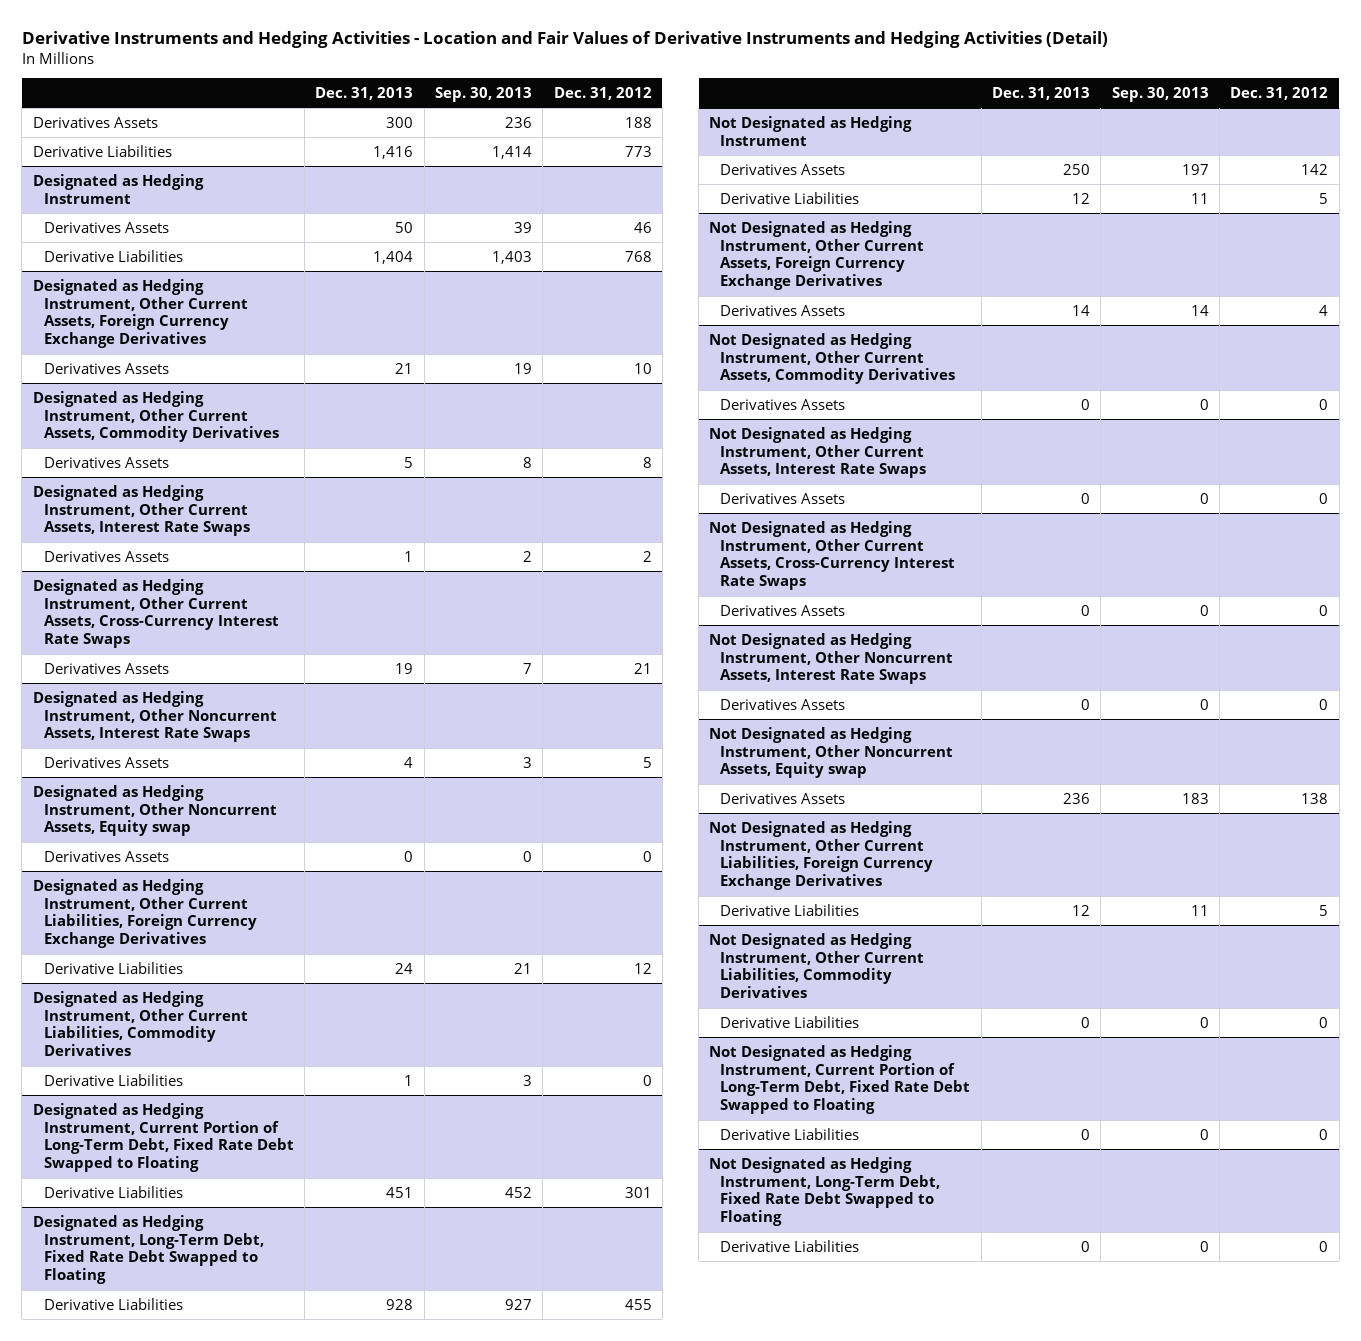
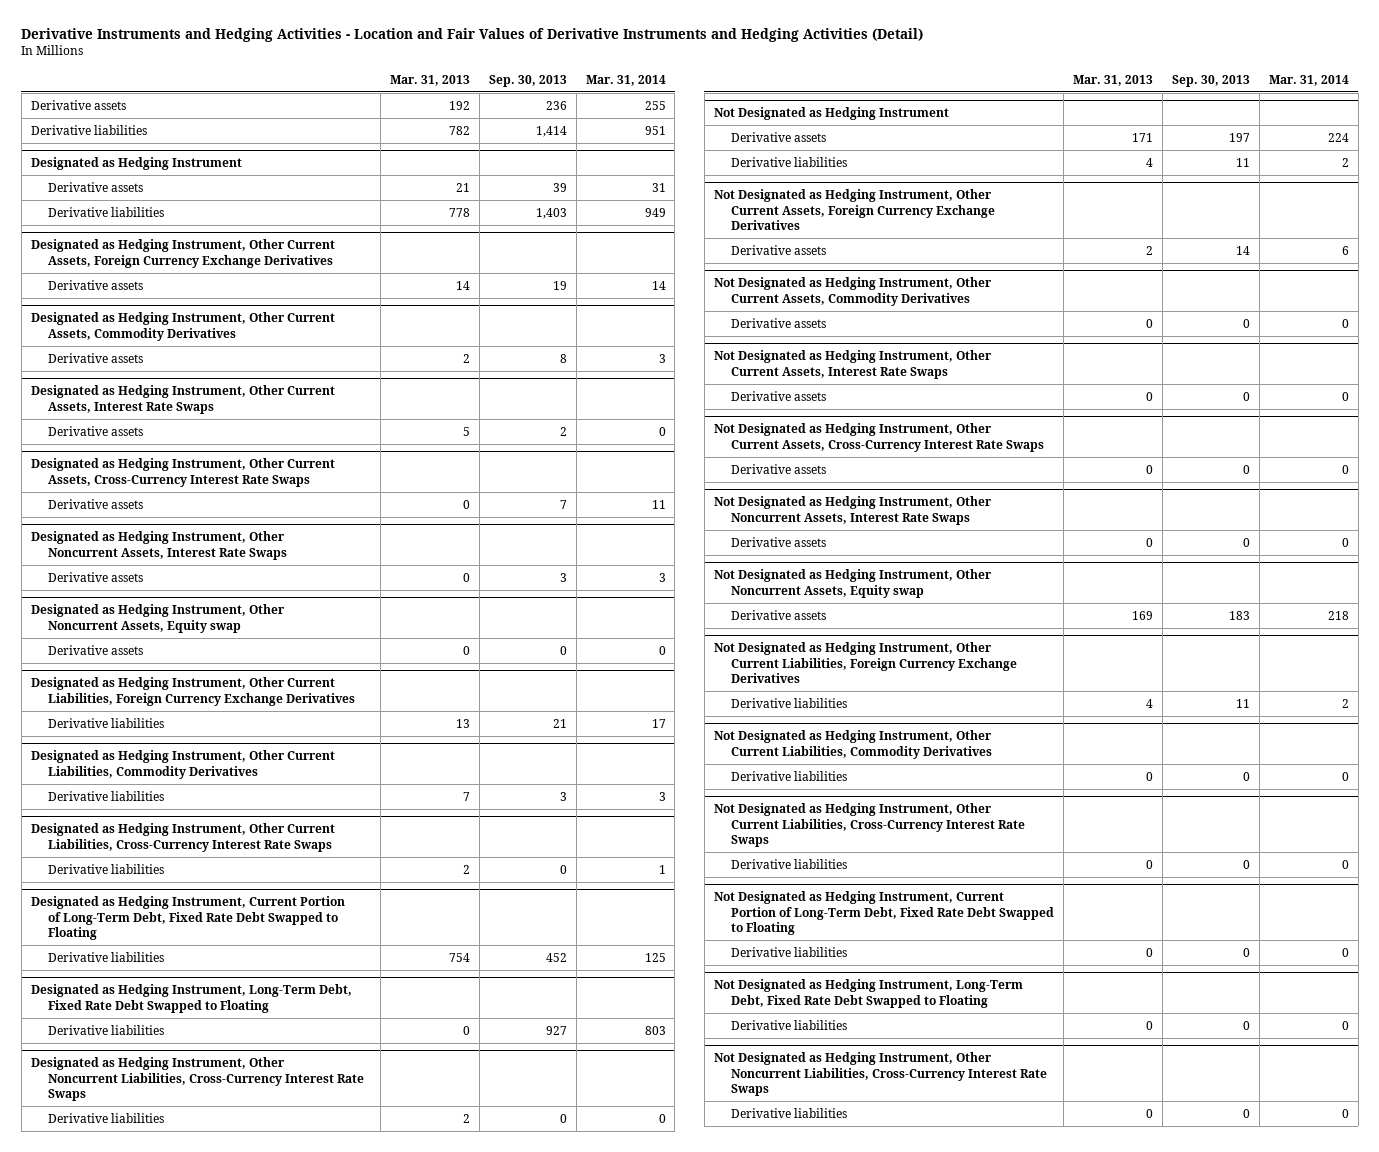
[315,86,414,100] Dec. 31, 2013 -> none
[553,86,652,100] Dec. 31, 2012 -> none
none -> [389,74,470,86] Mar. 31, 2013
none -> [585,74,666,86] Mar. 31, 2014
[32,116,158,128] Derivatives Assets -> [30,99,126,110] Derivative assets
[32,144,172,157] Derivative Liabilities -> [30,124,147,135] Derivative liabilities
[43,221,169,233] Derivatives Assets -> [47,181,143,192] Derivative assets
[43,249,183,262] Derivative Liabilities -> [47,206,164,217] Derivative liabilities
[43,362,169,374] Derivatives Assets -> [47,279,143,290] Derivative assets
[43,456,169,468] Derivatives Assets -> [47,352,143,363] Derivative assets
[43,550,169,562] Derivatives Assets -> [47,425,143,436] Derivative assets
[43,662,169,674] Derivatives Assets -> [47,498,143,509] Derivative assets
[43,756,169,768] Derivatives Assets -> [47,571,143,582] Derivative assets
[43,850,169,862] Derivatives Assets -> [47,644,143,655] Derivative assets
[43,961,183,974] Derivative Liabilities -> [47,717,164,728] Derivative liabilities
[43,1073,183,1086] Derivative Liabilities -> [47,790,164,801] Derivative liabilities
none -> [30,823,335,852] Designated as Hedging Instrument, Other Current Liabilities, Cross-Currency Interest Rate Swaps
none -> [47,863,164,874] Derivative liabilities
[43,1185,183,1198] Derivative Liabilities -> [47,951,164,962] Derivative liabilities
[43,1297,183,1310] Derivative Liabilities -> [47,1024,164,1035] Derivative liabilities
none -> [30,1057,364,1101] Designated as Hedging Instrument, Other Noncurrent Liabilities, Cross-Currency Interest Rate Swaps
none -> [47,1112,164,1123] Derivative liabilities
[720,163,846,175] Derivatives Assets -> [731,131,827,142] Derivative assets
[720,191,860,204] Derivative Liabilities -> [731,156,848,167] Derivative liabilities
[720,304,846,316] Derivatives Assets -> [731,244,827,255] Derivative assets
[720,398,846,410] Derivatives Assets -> [731,317,827,328] Derivative assets
[720,492,846,504] Derivatives Assets -> [731,390,827,401] Derivative assets
[720,604,846,616] Derivatives Assets -> [731,463,827,474] Derivative assets
[720,698,846,710] Derivatives Assets -> [731,536,827,547] Derivative assets
[720,792,846,804] Derivatives Assets -> [731,609,827,620] Derivative assets
[720,903,860,916] Derivative Liabilities -> [731,697,848,708] Derivative liabilities
[720,1015,860,1028] Derivative Liabilities -> [731,770,848,781] Derivative liabilities
none -> [713,803,1026,847] Not Designated as Hedging Instrument, Other Current Liabilities, Cross-Currency Interest Rate Swaps
none -> [731,858,848,869] Derivative liabilities
[720,1127,860,1140] Derivative Liabilities -> [731,946,848,957] Derivative liabilities
[720,1239,860,1252] Derivative Liabilities -> [731,1019,848,1030] Derivative liabilities
none -> [713,1052,1048,1096] Not Designated as Hedging Instrument, Other Noncurrent Liabilities, Cross-Currency Interest Rate Swaps
none -> [731,1107,848,1118] Derivative liabilities

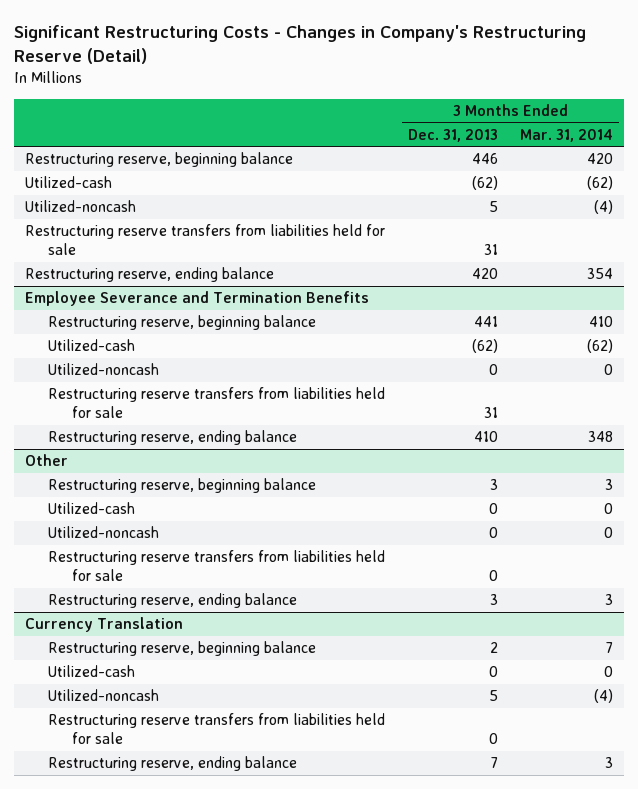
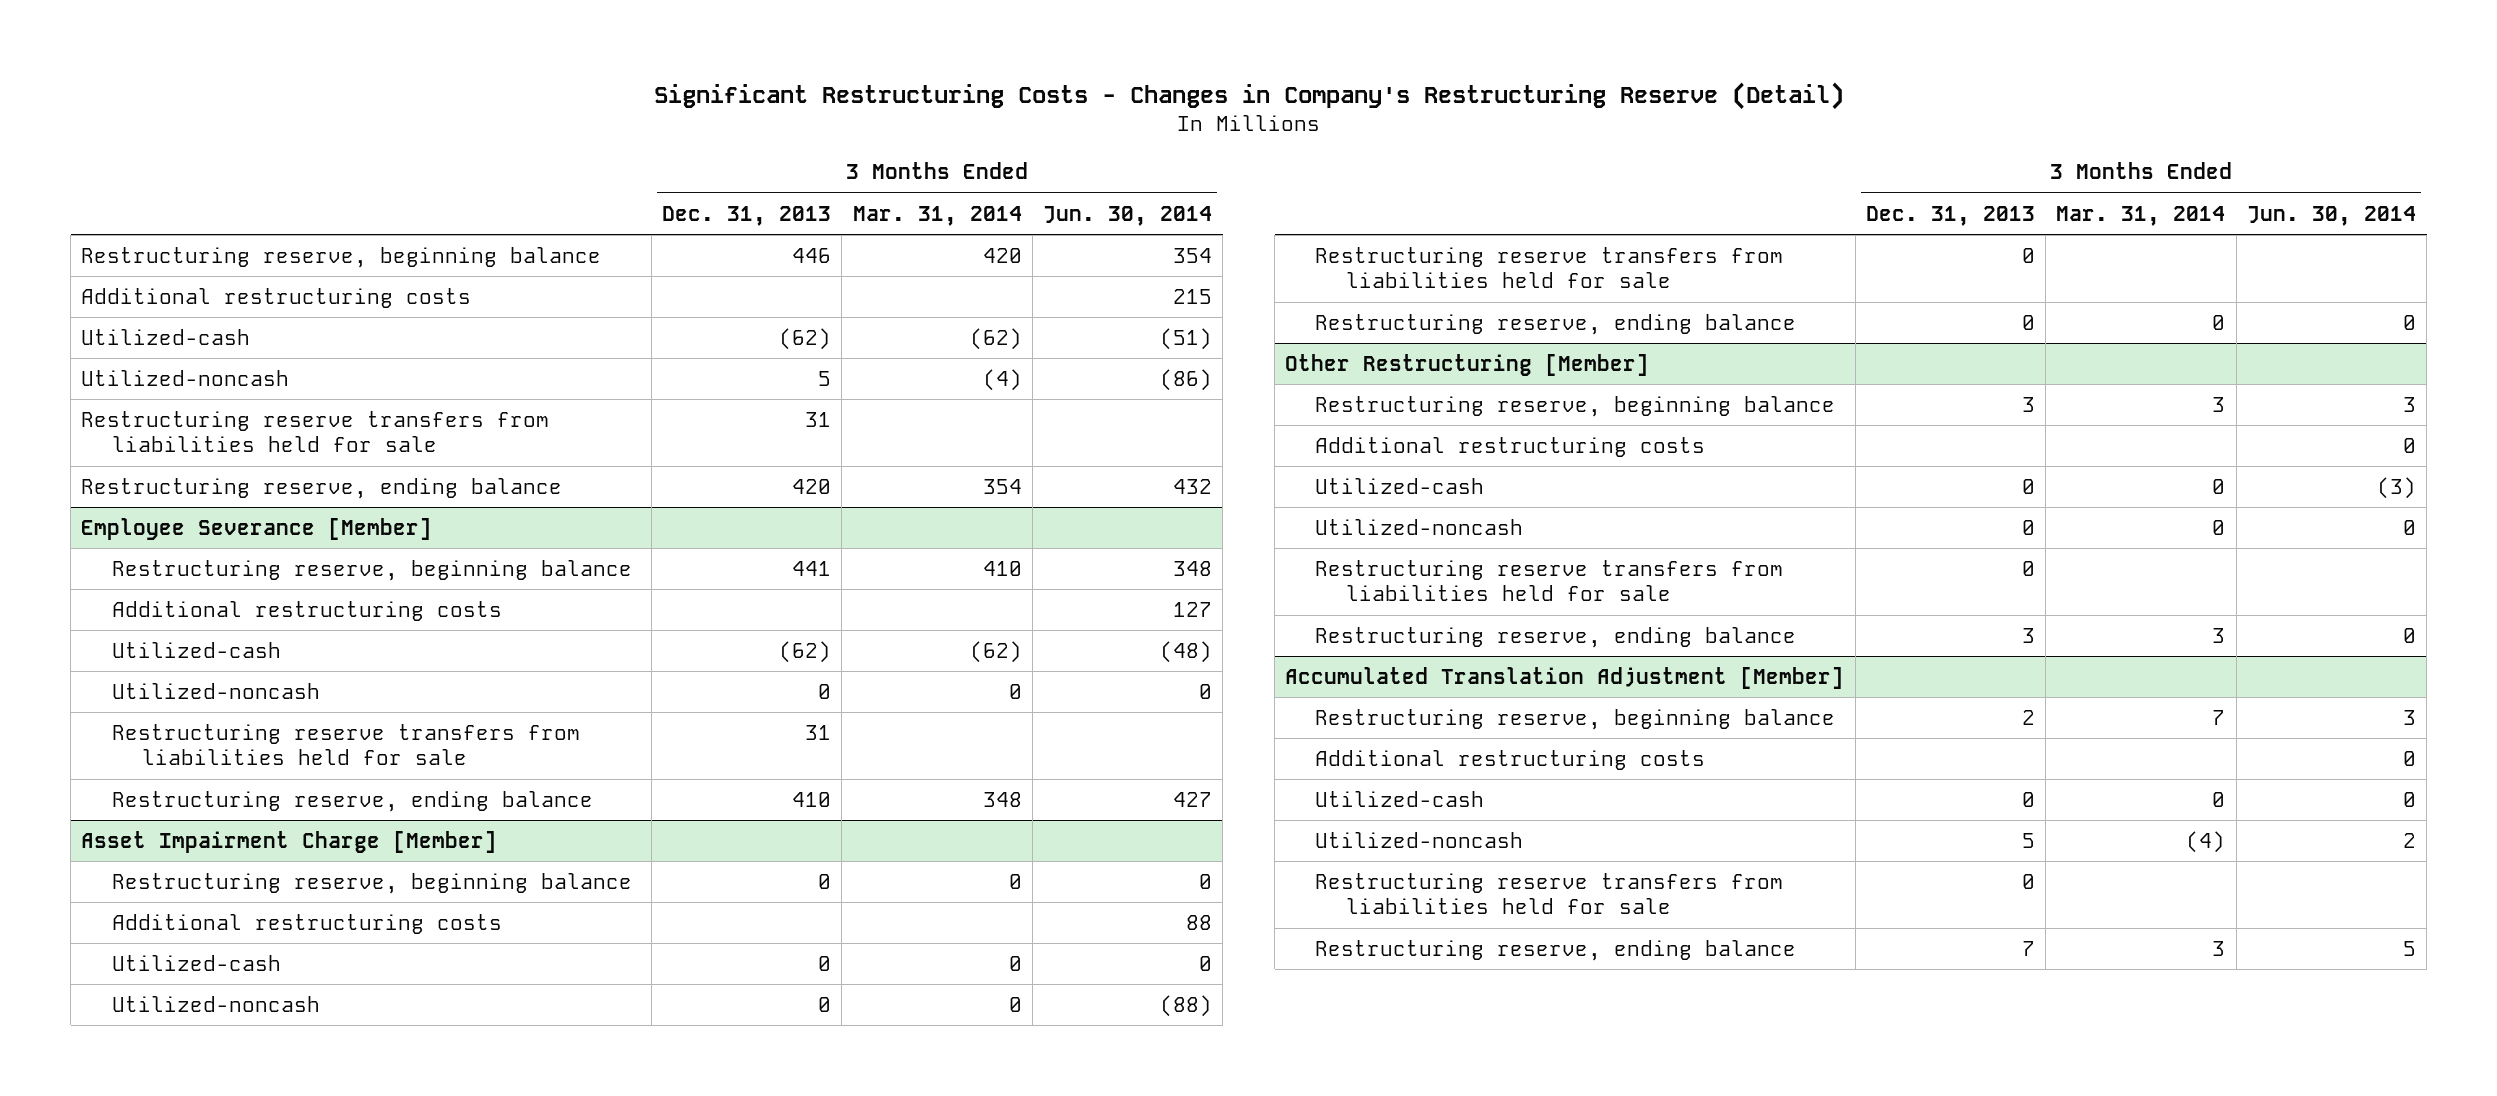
none -> [1043,205,1213,226] Jun. 30, 2014
none -> [81,287,472,308] Additional restructuring costs
[24,291,369,307] Employee Severance and Termination Benefits -> none
none -> [81,517,433,540] Employee Severance [Member]
none -> [111,600,502,621] Additional restructuring costs
[24,454,68,467] Other -> none
none -> [81,830,498,853] Asset Impairment Charge [Member]
none -> [111,872,632,894] Restructuring reserve, beginning balance
none -> [111,913,502,934] Additional restructuring costs
none -> [111,954,281,971] Utilized-cash
none -> [111,995,320,1012] Utilized-noncash
none -> [1315,246,1784,289] Restructuring reserve transfers from liabilities held for sale
none -> [1315,313,1797,335] Restructuring reserve, ending balance
none -> [1285,353,1650,376] Other Restructuring [Member]
none -> [1315,436,1706,457] Additional restructuring costs
[24,617,183,633] Currency Translation -> none
none -> [1285,666,1845,689] Accumulated Translation Adjustment [Member]
none -> [1315,749,1706,770] Additional restructuring costs

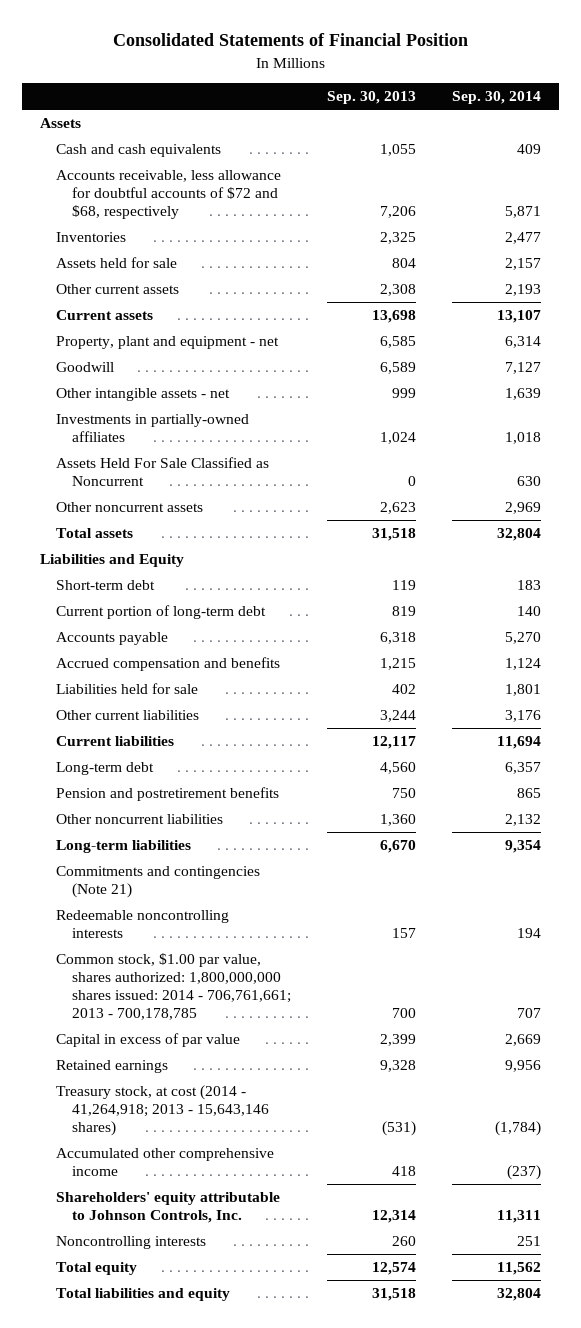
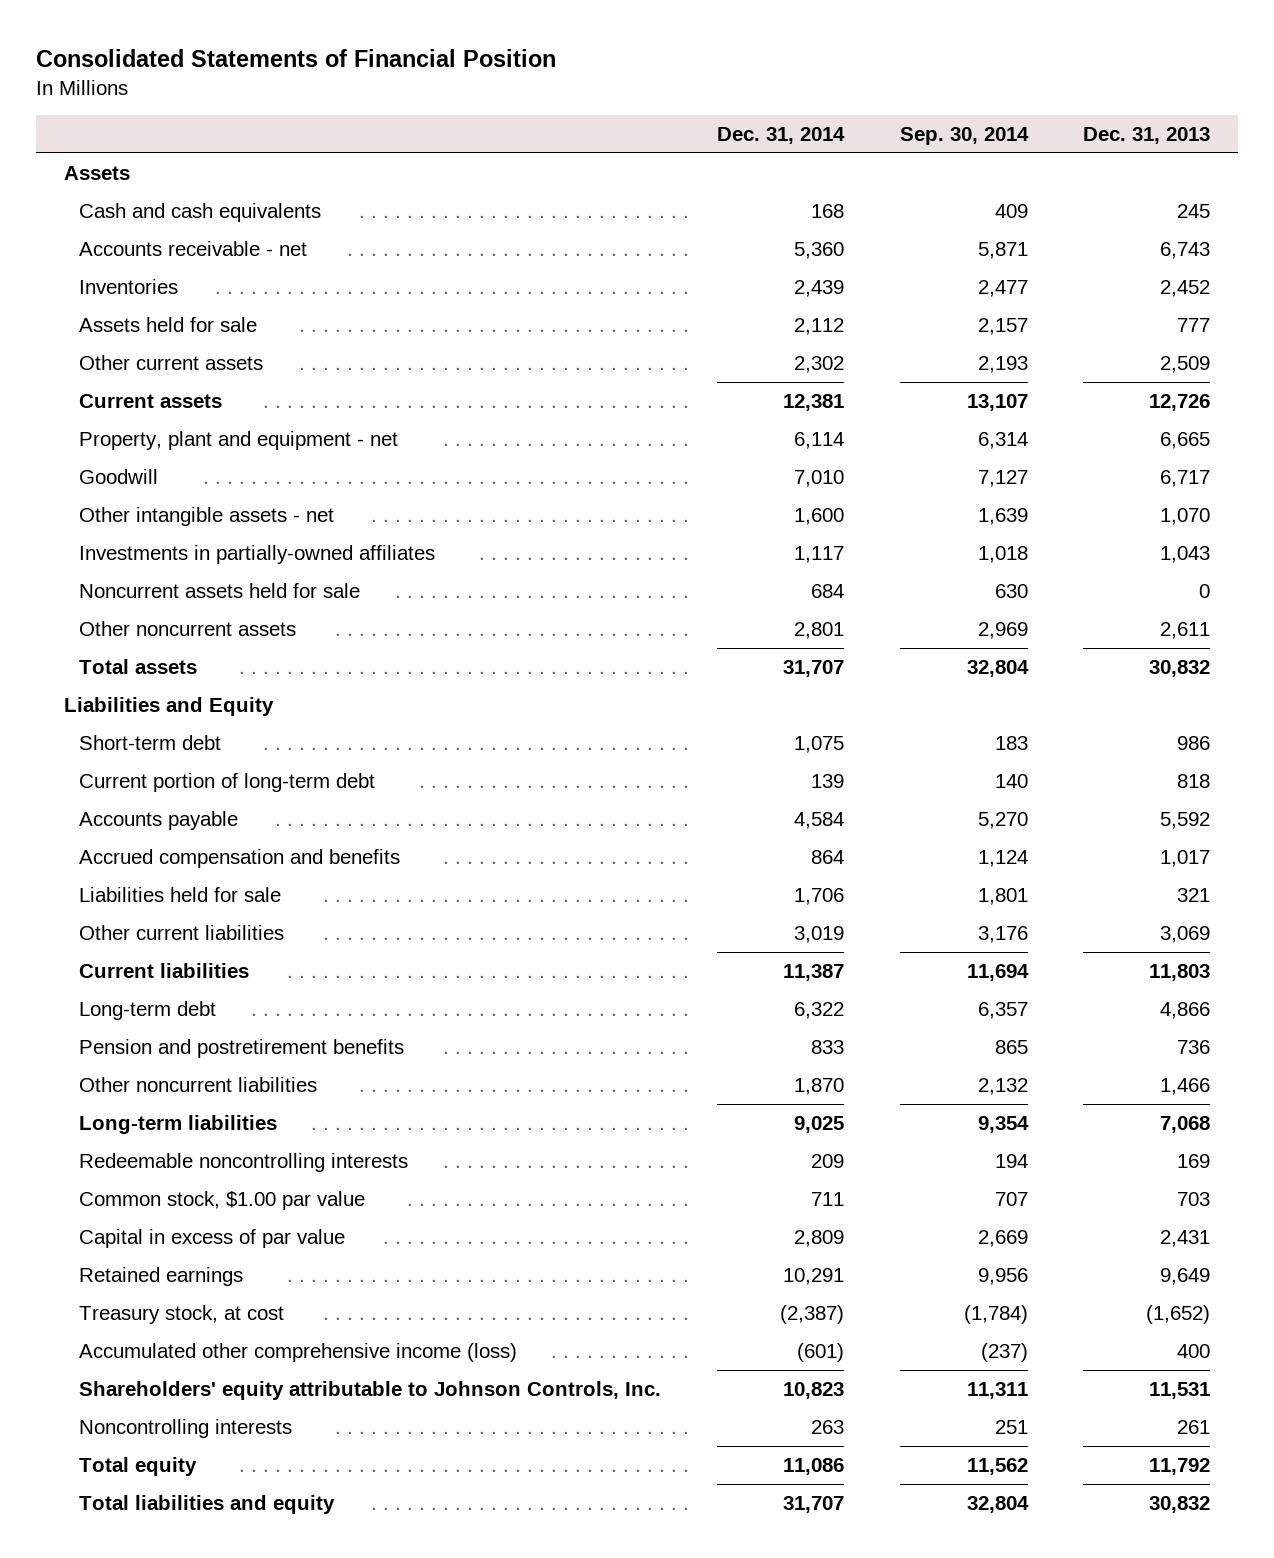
[326,91,416,105] Sep. 30, 2013 -> none
none -> [716,126,845,144] Dec. 31, 2014
none -> [1083,126,1211,144] Dec. 31, 2013
[55,170,281,220] Accounts receivable, less allowance for doubtful accounts of $72 and $68, respectively -> [79,240,308,256] Accounts receivable - net
[55,457,269,487] Assets Held For Sale Classified as Noncurrent -> [79,582,361,598] Noncurrent assets held for sale
[55,866,260,899] Commitments and contingencies (Note 21) -> none
[55,953,291,1021] Common stock, $1.00 par value, shares authorized: 1,800,000,000 shares issued: 2014 - 706,761,661; 2013 - 700,178,785 -> [79,1190,366,1210] Common stock, $1.00 par value
[55,1085,269,1137] Treasury stock, at cost (2014 - 41,264,918; 2013 - 15,643,146 shares) -> [79,1304,285,1324] Treasury stock, at cost
[55,1148,274,1177] Accumulated other comprehensive income -> [79,1342,518,1362] Accumulated other comprehensive income (loss)

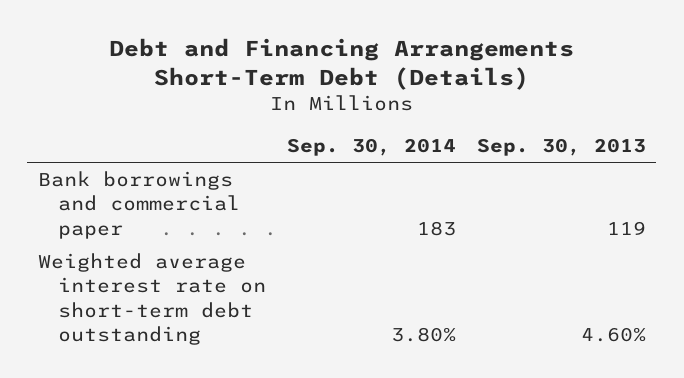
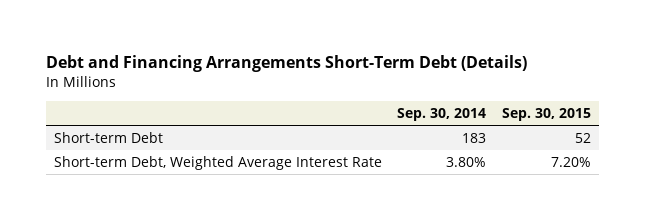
[477,138,647,157] Sep. 30, 2013 -> none
none -> [501,108,591,122] Sep. 30, 2015
[37,171,241,239] Bank borrowings and commercial paper -> [54,132,164,144] Short-term Debt
[37,253,267,345] Weighted average interest rate on short-term debt outstanding -> [54,156,383,171] Short-term Debt, Weighted Average Interest Rate

